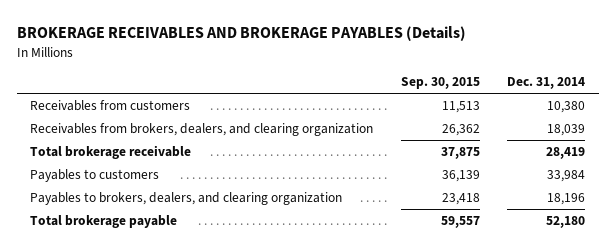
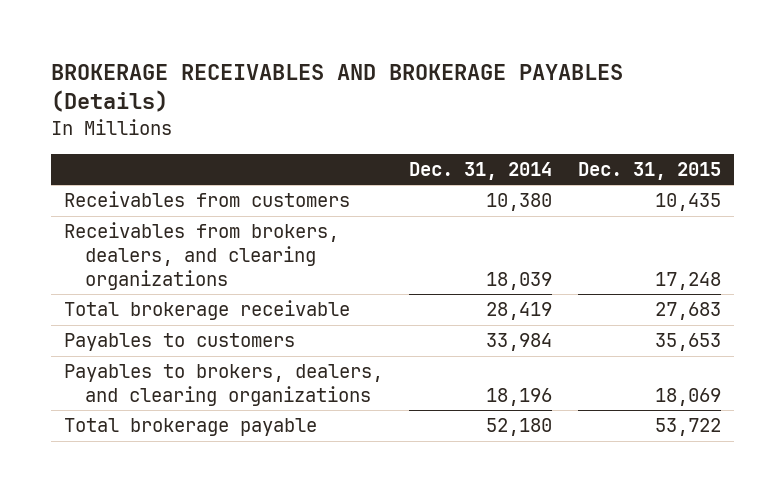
[400,77,480,90] Sep. 30, 2015 -> none
none -> [577,161,721,180] Dec. 31, 2015
[30,123,374,137] Receivables from brokers, dealers, and clearing organization -> [63,222,339,290] Receivables from brokers, dealers, and clearing organizations
[30,192,343,206] Payables to brokers, dealers, and clearing organization -> [63,364,383,406] Payables to brokers, dealers, and clearing organizations

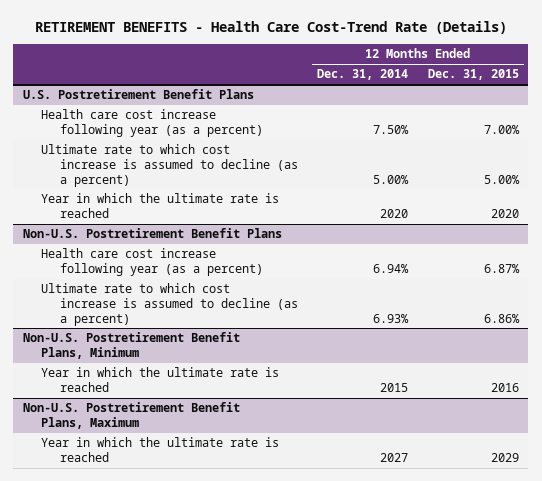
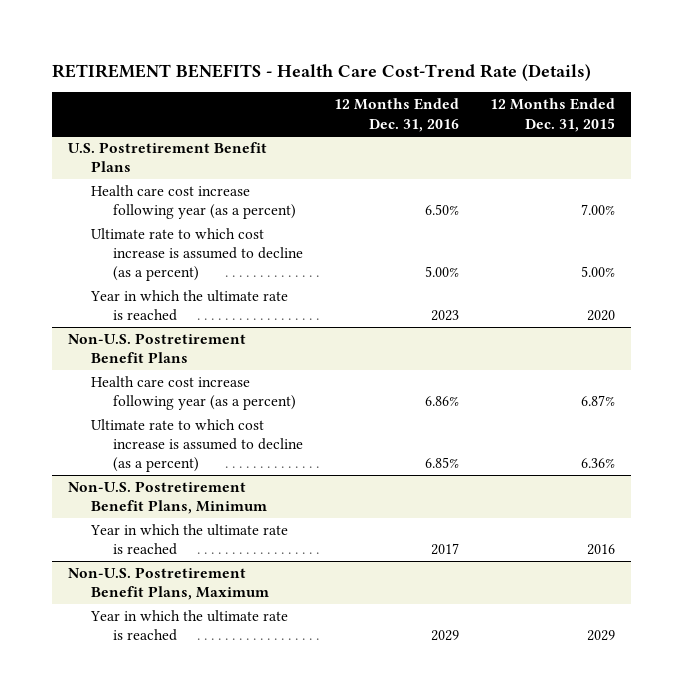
[317,69,409,81] Dec. 31, 2014 -> none
none -> [334,98,460,132] 12 Months Ended Dec. 31, 2016
[483,313,520,323] 6.86% -> [581,458,616,469] 6.36%

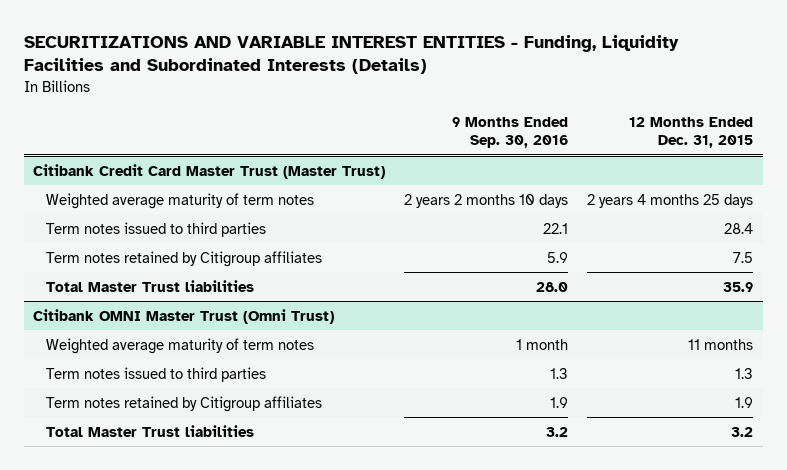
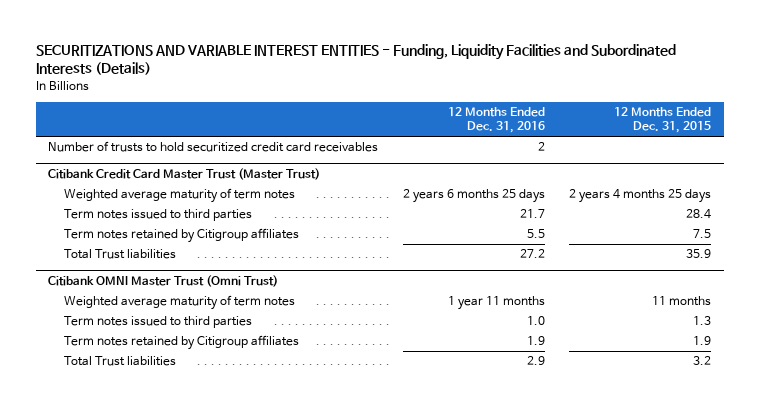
[452,116,569,149] 9 Months Ended Sep. 30, 2016 -> none
none -> [447,107,545,134] 12 Months Ended Dec. 31, 2016
none -> [48,141,379,153] Number of trusts to hold securitized credit card receivables
[45,279,254,292] Total Master Trust liabilities -> [64,249,177,260] Total Trust liabilities
[45,424,254,437] Total Master Trust liabilities -> [64,356,177,367] Total Trust liabilities

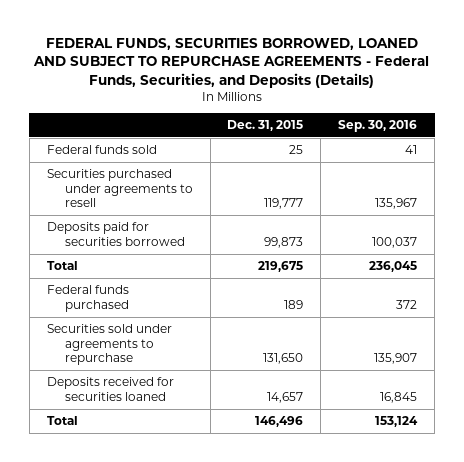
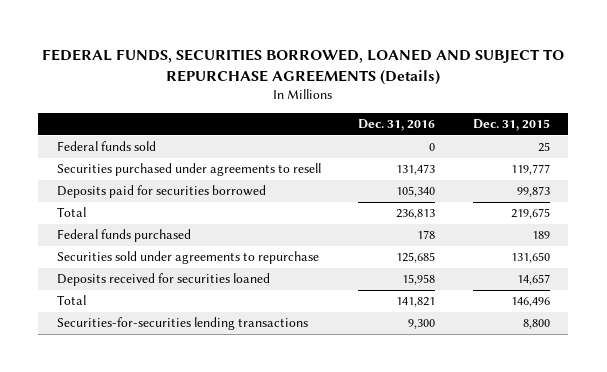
[32,37,429,88] FEDERAL FUNDS, SECURITIES BORROWED, LOANED AND SUBJECT TO REPURCHASE AGREEMENTS - Federal Funds, Securities, and Deposits (Details) -> [42,48,565,85] FEDERAL FUNDS, SECURITIES BORROWED, LOANED AND SUBJECT TO REPURCHASE AGREEMENTS (Details)
[338,119,418,132] Sep. 30, 2016 -> none
none -> [358,119,436,132] Dec. 31, 2016
none -> [57,317,309,331] Securities-for-securities lending transactions

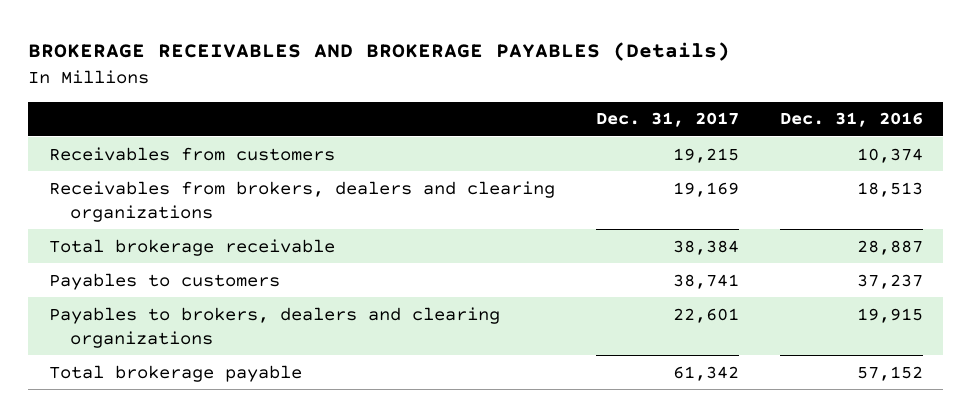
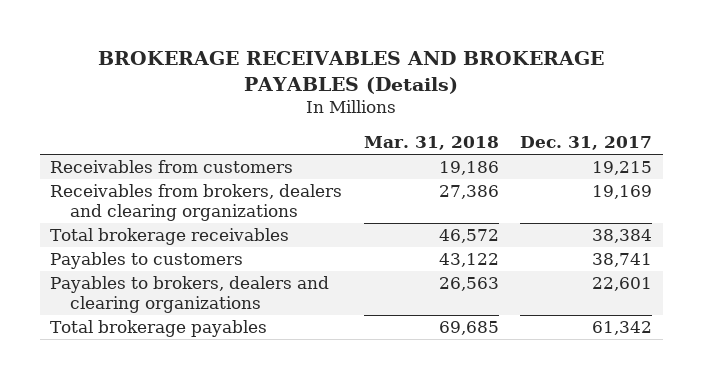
[779,112,923,128] Dec. 31, 2016 -> none
none -> [363,135,499,150] Mar. 31, 2018
[48,238,335,256] Total brokerage receivable -> [50,228,290,246] Total brokerage receivables
[48,364,302,382] Total brokerage payable -> [50,320,268,338] Total brokerage payables

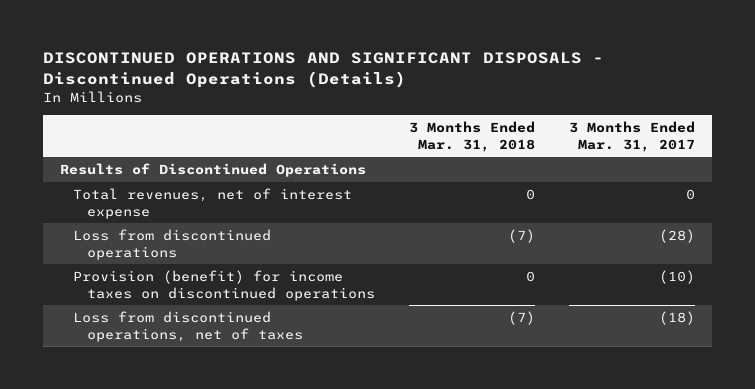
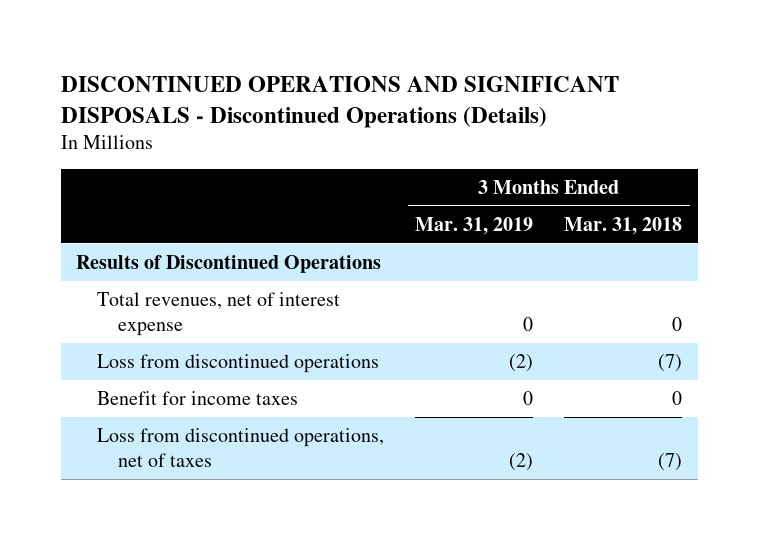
[569,121,696,152] 3 Months Ended Mar. 31, 2017 -> none
none -> [415,216,534,235] Mar. 31, 2019
[73,270,375,301] Provision (benefit) for income taxes on discontinued operations -> [97,390,299,405] Benefit for income taxes

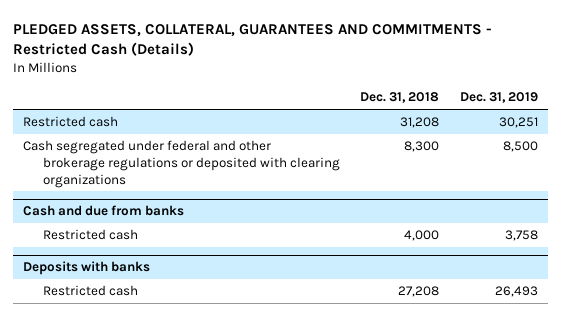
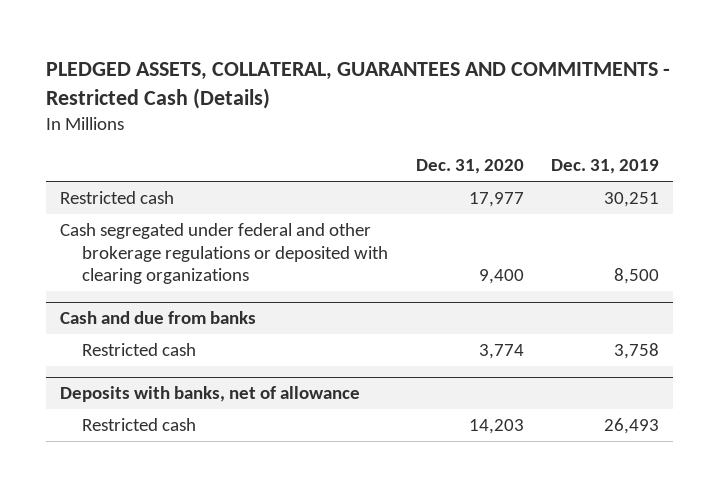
[360,92,440,104] Dec. 31, 2018 -> none
none -> [415,159,524,175] Dec. 31, 2020
[23,261,151,276] Deposits with banks -> [60,386,361,403] Deposits with banks, net of allowance

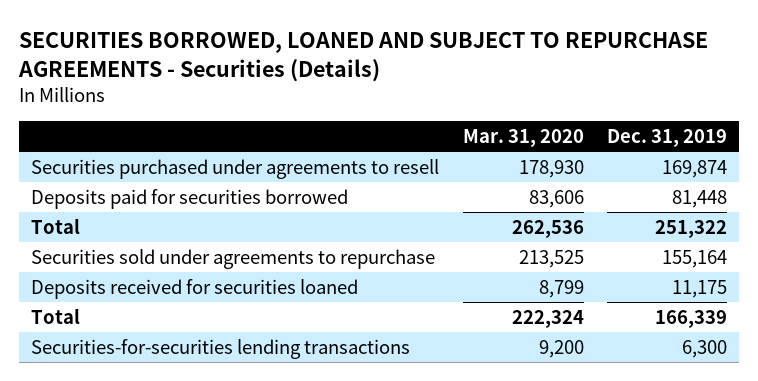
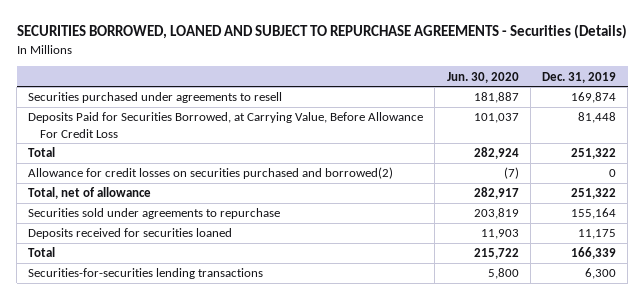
[462,128,584,147] Mar. 31, 2020 -> none
none -> [446,71,519,83] Jun. 30, 2020
[31,188,349,209] Deposits paid for securities borrowed -> [28,112,424,138] Deposits Paid for Securities Borrowed, at Carrying Value, Before Allowance For Credit Loss
none -> [28,167,394,180] Allowance for credit losses on securities purchased and borrowed(2)
none -> [28,187,152,200] Total, net of allowance

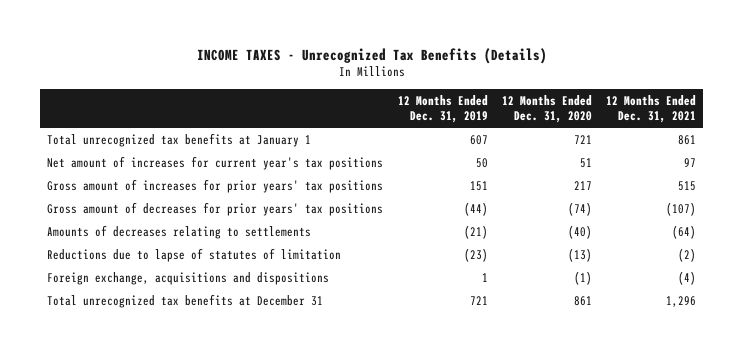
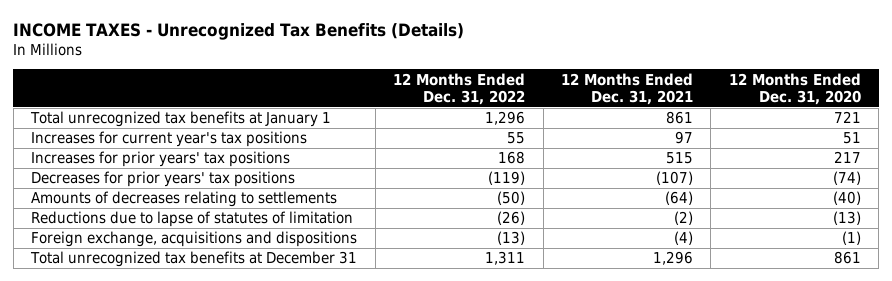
[397,94,488,124] 12 Months Ended Dec. 31, 2019 -> none
none -> [393,72,526,105] 12 Months Ended Dec. 31, 2022
[47,155,384,170] Net amount of increases for current year's tax positions -> [31,131,308,148] Increases for current year's tax positions
[47,178,384,193] Gross amount of increases for prior years' tax positions -> [31,151,291,168] Increases for prior years' tax positions
[47,201,384,216] Gross amount of decreases for prior years' tax positions -> [31,171,296,188] Decreases for prior years' tax positions

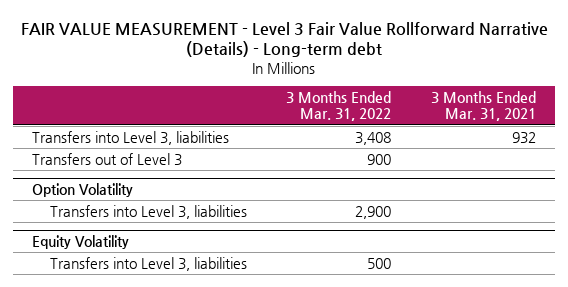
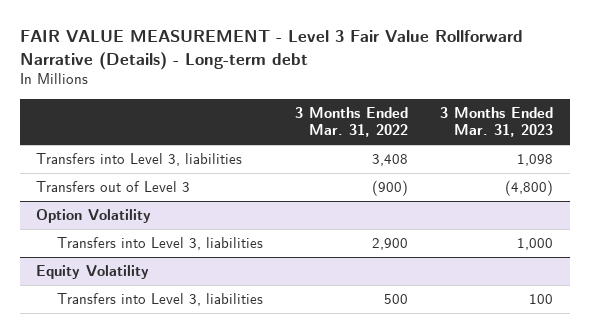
[430,90,536,122] 3 Months Ended Mar. 31, 2021 -> none
none -> [440,107,554,138] 3 Months Ended Mar. 31, 2023
[367,153,392,165] 900 -> [372,180,409,197] (900)

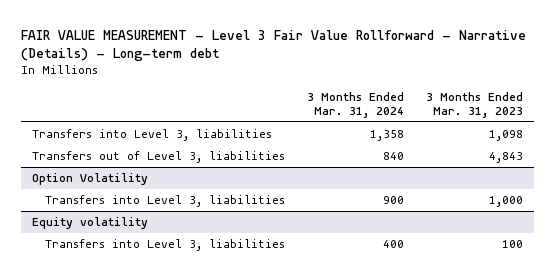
[19,30,523,70] FAIR VALUE MEASUREMENT - Level 3 Fair Value Rollforward Narrative (Details) - Long-term debt -> [21,29,527,62] FAIR VALUE MEASUREMENT - Level 3 Fair Value Rollforward - Narrative (Details) - Long-term debt
[295,107,409,138] 3 Months Ended Mar. 31, 2022 -> none
none -> [307,91,405,119] 3 Months Ended Mar. 31, 2024
[35,181,190,193] Transfers out of Level 3 -> [32,150,286,163] Transfers out of Level 3, liabilities
[505,180,554,197] (4,800) -> [489,151,524,163] 4,843
[35,265,149,280] Equity Volatility -> [32,216,149,229] Equity volatility

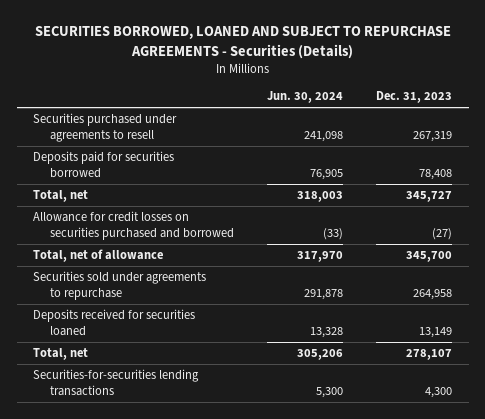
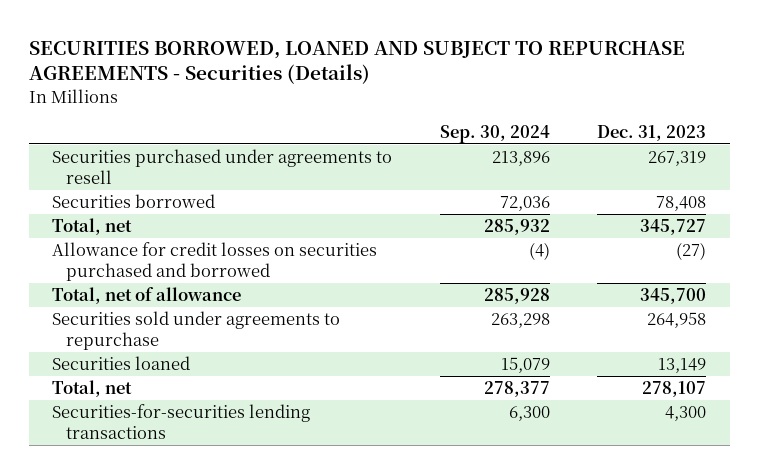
[266,91,343,104] Jun. 30, 2024 -> none
none -> [439,124,550,143] Sep. 30, 2024
[33,151,175,179] Deposits paid for securities borrowed -> [52,194,216,209] Securities borrowed
[33,309,196,337] Deposits received for securities loaned -> [52,356,191,371] Securities loaned

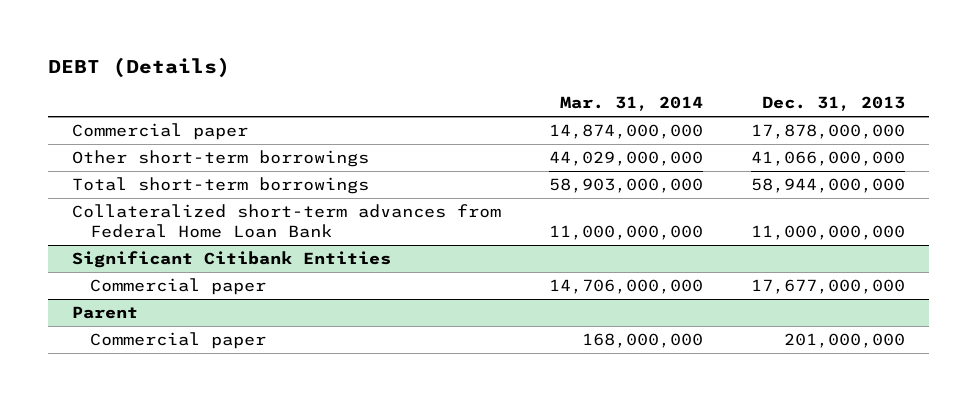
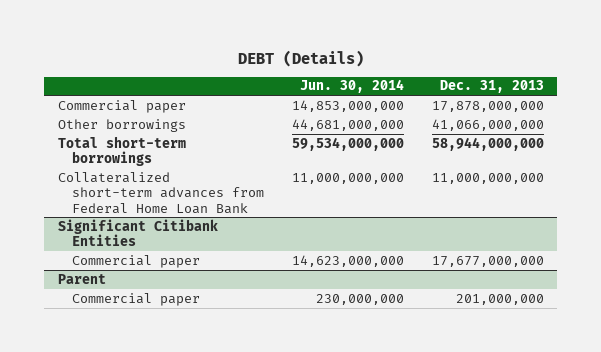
[559,96,703,112] Mar. 31, 2014 -> none
none -> [299,79,404,94] Jun. 30, 2014
[71,150,369,168] Other short-term borrowings -> [57,118,186,132] Other borrowings

